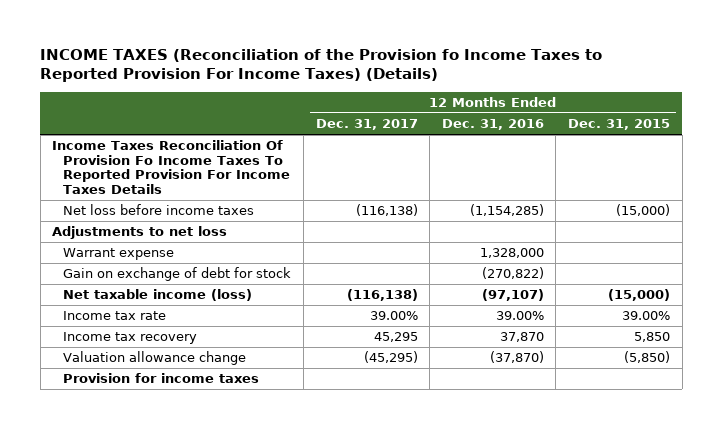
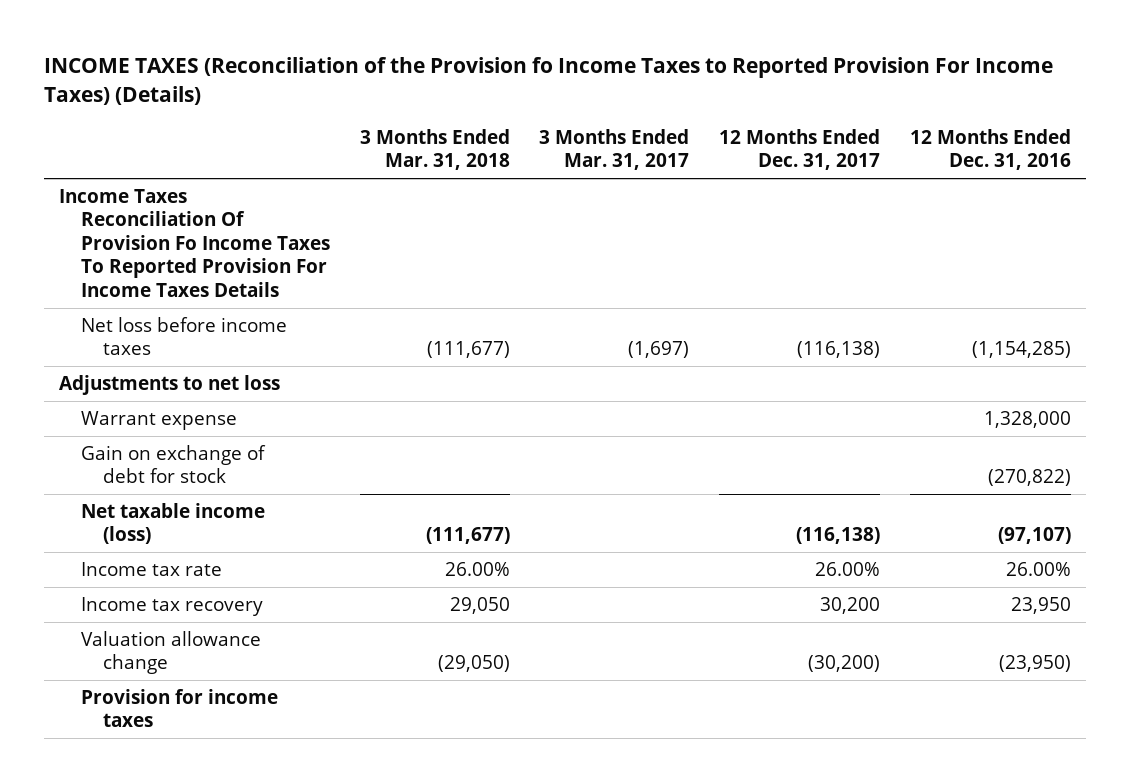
[568,119,671,131] Dec. 31, 2015 -> none
none -> [359,128,510,171] 3 Months Ended Mar. 31, 2018
none -> [539,128,690,171] 3 Months Ended Mar. 31, 2017
[369,311,418,321] 39.00% -> [815,561,881,576] 26.00%
[495,311,544,321] 39.00% -> [1005,561,1071,576] 26.00%
[373,332,418,343] 45,295 -> [820,596,881,614] 30,200
[499,332,544,343] 37,870 -> [1010,596,1071,614] 23,950
[363,351,418,364] (45,295) -> [808,655,881,673] (30,200)
[489,351,544,364] (37,870) -> [998,655,1071,673] (23,950)

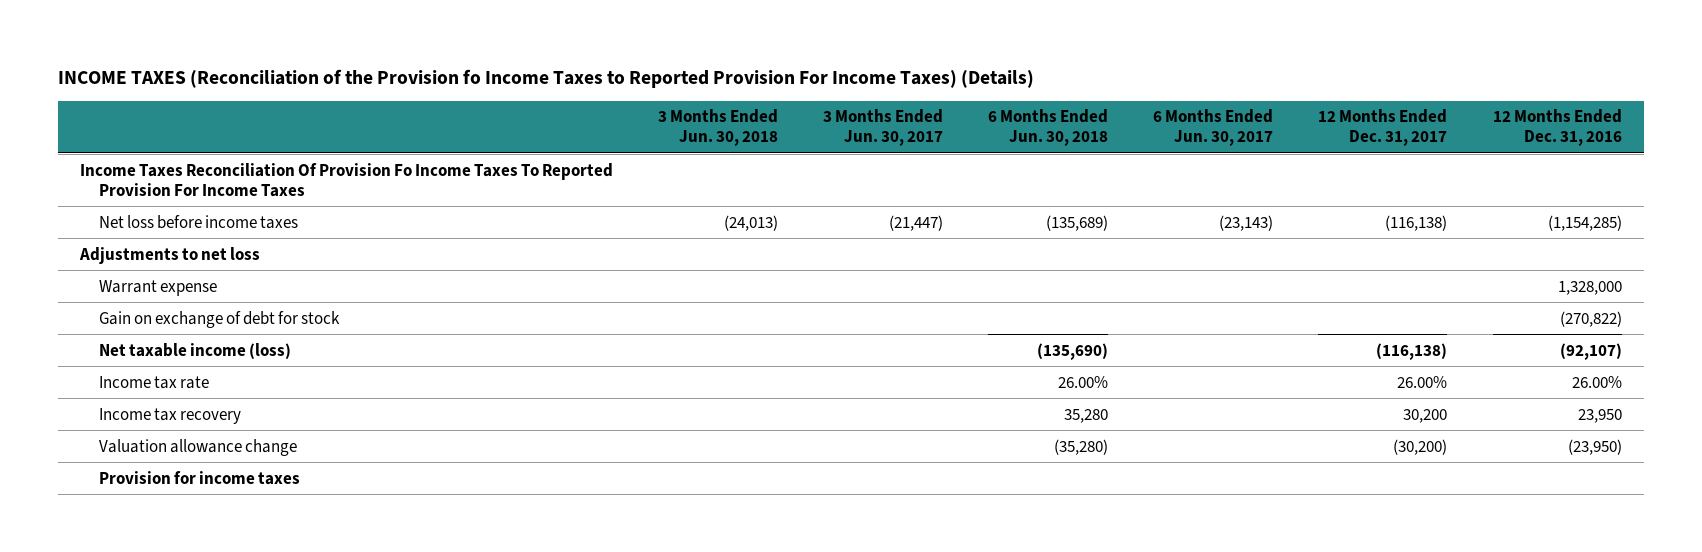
[359,128,510,171] 3 Months Ended Mar. 31, 2018 -> none
[539,128,690,171] 3 Months Ended Mar. 31, 2017 -> none
none -> [658,109,779,147] 3 Months Ended Jun. 30, 2018
none -> [823,109,944,147] 3 Months Ended Jun. 30, 2017
none -> [988,109,1109,147] 6 Months Ended Jun. 30, 2018
none -> [1153,109,1274,147] 6 Months Ended Jun. 30, 2017
[59,188,330,297] Income Taxes Reconciliation Of Provision Fo Income Taxes To Reported Provision For Income Taxes Details -> [80,162,614,197] Income Taxes Reconciliation Of Provision Fo Income Taxes To Reported Provision For Income Taxes
[997,527,1071,545] (97,107) -> [1559,342,1622,360] (92,107)

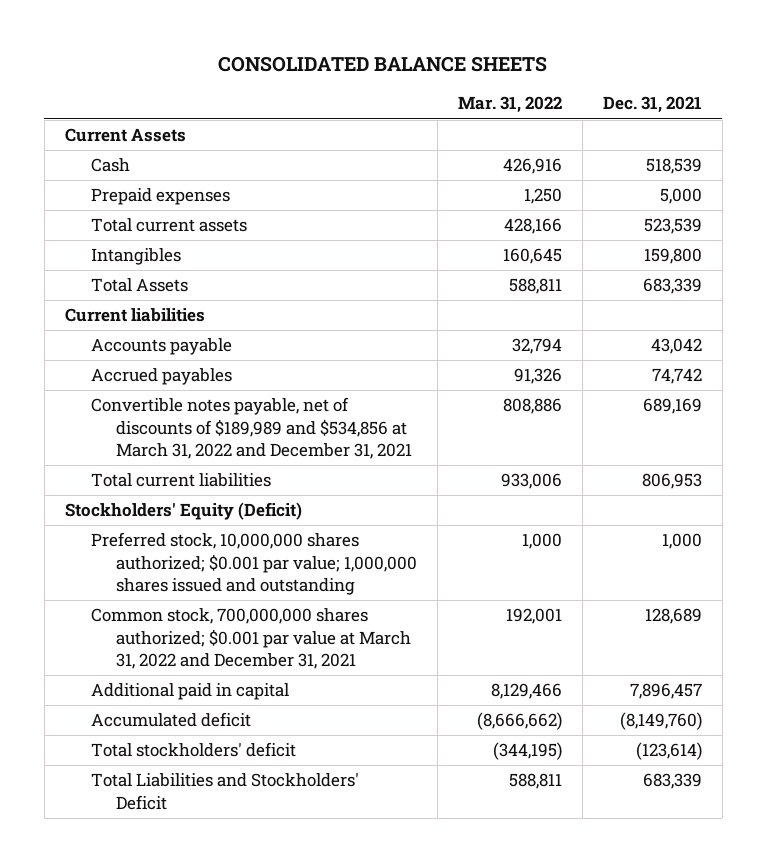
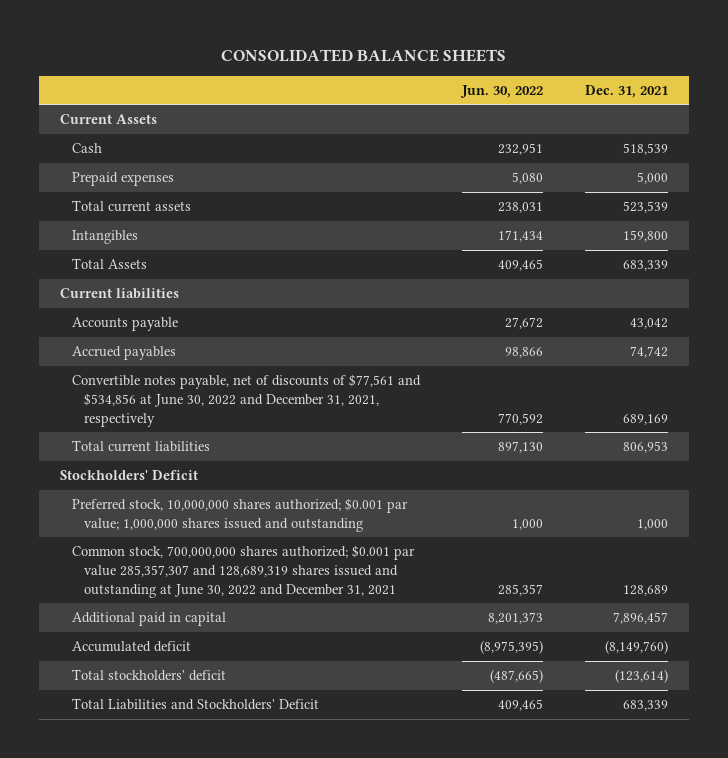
[458,96,563,114] Mar. 31, 2022 -> none
none -> [460,85,544,99] Jun. 30, 2022
[90,397,413,459] Convertible notes payable, net of discounts of $189,989 and $534,856 at March 31, 2022 and December 31, 2021 -> [71,374,421,427] Convertible notes payable, net of discounts of $77,561 and $534,856 at June 30, 2022 and December 31, 2021, respectively
[64,502,302,521] Stockholders' Equity (Deficit) -> [59,470,198,481] Stockholders' Deficit
[90,608,412,669] Common stock, 700,000,000 shares authorized; $0.001 par value at March 31, 2022 and December 31, 2021 -> [71,545,415,598] Common stock, 700,000,000 shares authorized; $0.001 par value 285,357,307 and 128,689,319 shares issued and outstanding at June 30, 2022 and December 31, 2021

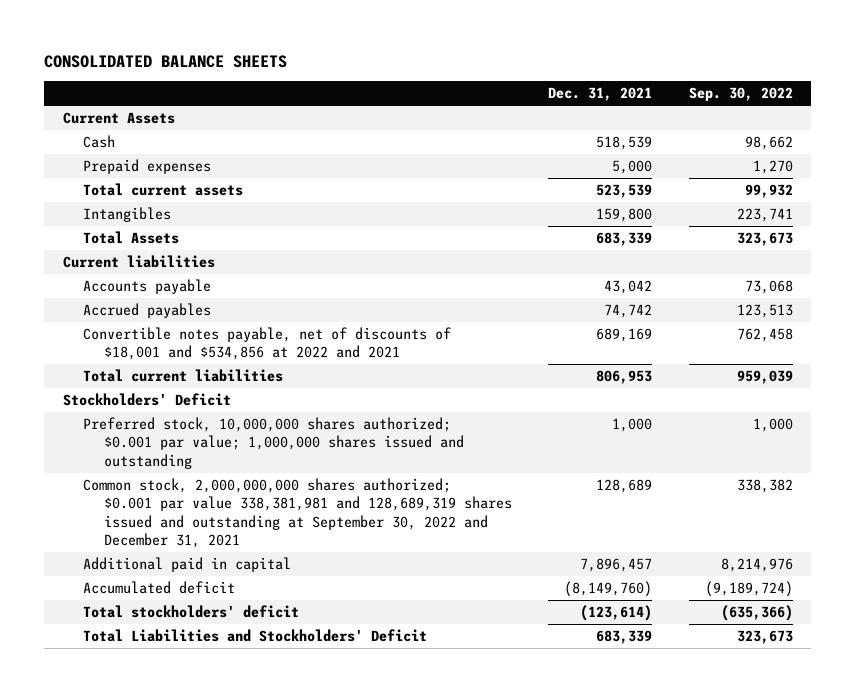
[460,85,544,99] Jun. 30, 2022 -> none
none -> [688,87,793,102] Sep. 30, 2022
[71,374,421,427] Convertible notes payable, net of discounts of $77,561 and $534,856 at June 30, 2022 and December 31, 2021, respectively -> [83,327,452,361] Convertible notes payable, net of discounts of $18,001 and $534,856 at 2022 and 2021
[71,545,415,598] Common stock, 700,000,000 shares authorized; $0.001 par value 285,357,307 and 128,689,319 shares issued and outstanding at June 30, 2022 and December 31, 2021 -> [83,478,512,549] Common stock, 2,000,000,000 shares authorized; $0.001 par value 338,381,981 and 128,689,319 shares issued and outstanding at September 30, 2022 and December 31, 2021

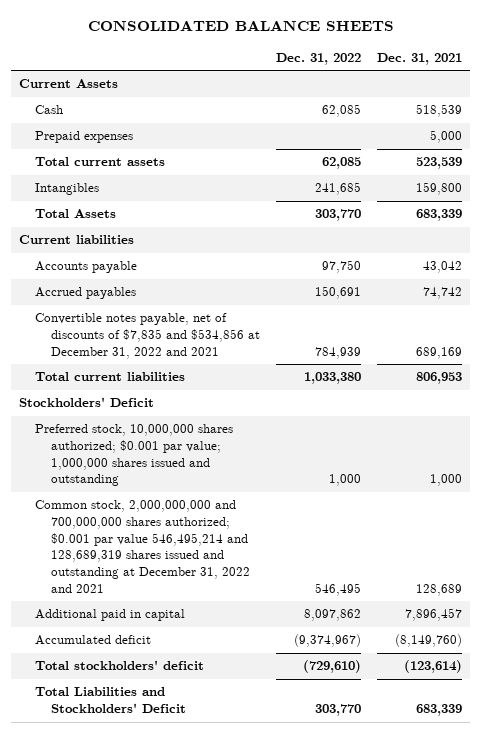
[688,87,793,102] Sep. 30, 2022 -> none
none -> [275,52,361,65] Dec. 31, 2022
[83,327,452,361] Convertible notes payable, net of discounts of $18,001 and $534,856 at 2022 and 2021 -> [34,313,260,359] Convertible notes payable, net of discounts of $7,835 and $534,856 at December 31, 2022 and 2021
[83,478,512,549] Common stock, 2,000,000,000 shares authorized; $0.001 par value 338,381,981 and 128,689,319 shares issued and outstanding at September 30, 2022 and December 31, 2021 -> [34,500,250,593] Common stock, 2,000,000,000 and 700,000,000 shares authorized; $0.001 par value 546,495,214 and 128,689,319 shares issued and outstanding at December 31, 2022 and 2021

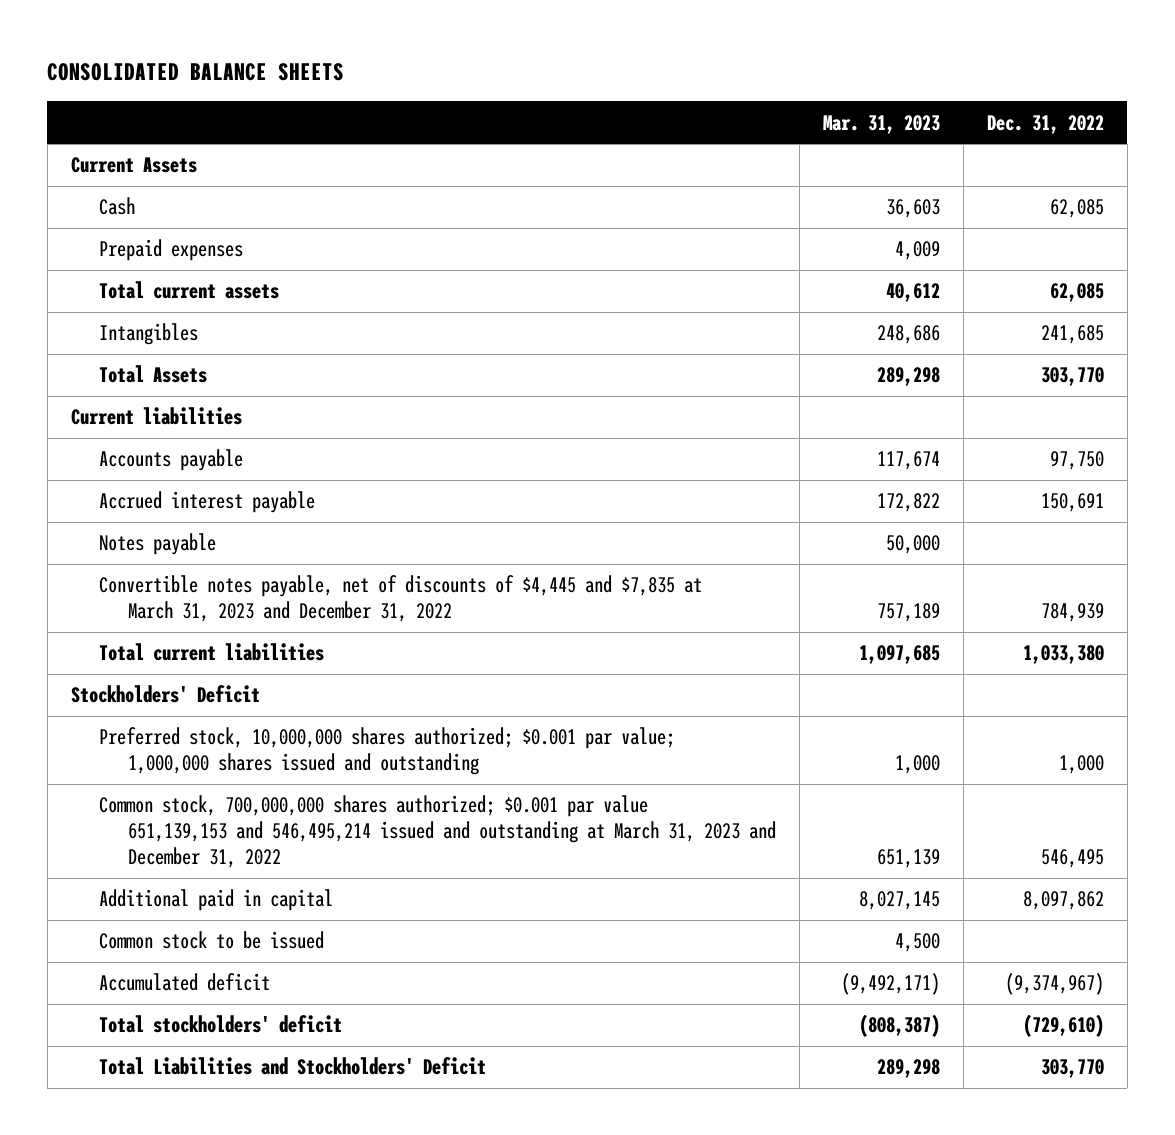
[377,52,463,65] Dec. 31, 2021 -> none
none -> [822,114,940,134] Mar. 31, 2023
[34,287,136,300] Accrued payables -> [99,491,316,514] Accrued interest payable
none -> [99,533,217,556] Notes payable
[34,313,260,359] Convertible notes payable, net of discounts of $7,835 and $534,856 at December 31, 2022 and 2021 -> [99,575,703,623] Convertible notes payable, net of discounts of $4,445 and $7,835 at March 31, 2023 and December 31, 2022
[34,500,250,593] Common stock, 2,000,000,000 and 700,000,000 shares authorized; $0.001 par value 546,495,214 and 128,689,319 shares issued and outstanding at December 31, 2022 and 2021 -> [99,795,776,868] Common stock, 700,000,000 shares authorized; $0.001 par value 651,139,153 and 546,495,214 issued and outstanding at March 31, 2023 and December 31, 2022
none -> [99,931,325,950] Common stock to be issued

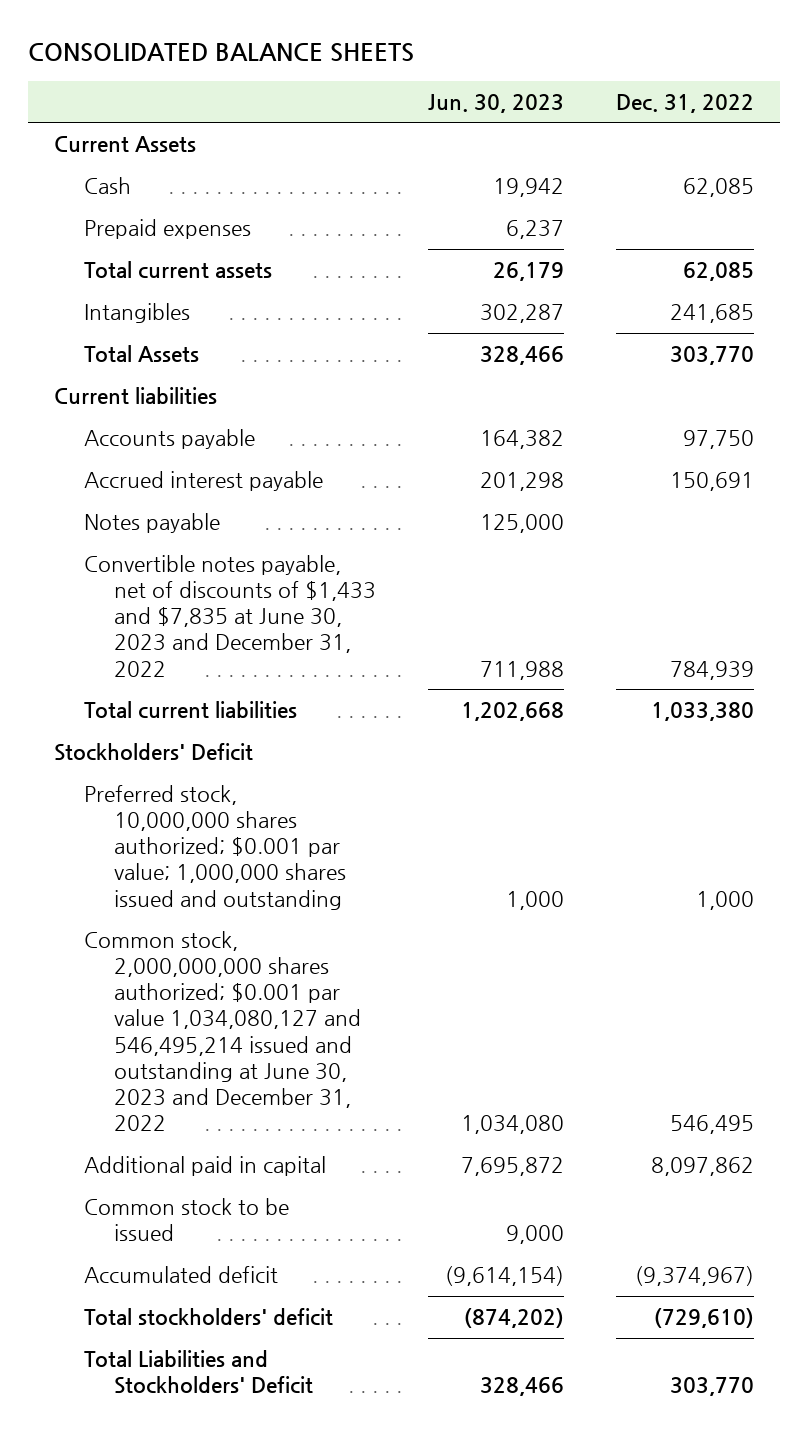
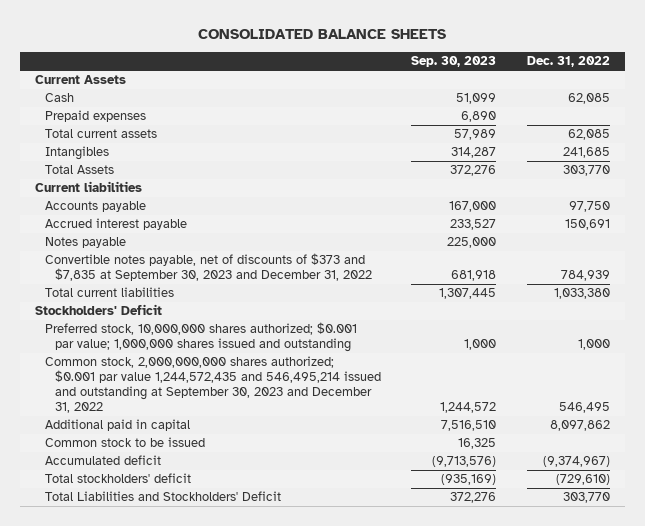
[428,93,565,113] Jun. 30, 2023 -> none
none -> [411,56,497,68] Sep. 30, 2023
[84,555,377,677] Convertible notes payable, net of discounts of $1,433 and $7,835 at June 30, 2023 and December 31, 2022 -> [45,253,373,282] Convertible notes payable, net of discounts of $373 and $7,835 at September 30, 2023 and December 31, 2022
[84,931,362,1132] Common stock, 2,000,000,000 shares authorized; $0.001 par value 1,034,080,127 and 546,495,214 issued and outstanding at June 30, 2023 and December 31, 2022 -> [45,356,382,413] Common stock, 2,000,000,000 shares authorized; $0.001 par value 1,244,572,435 and 546,495,214 issued and outstanding at September 30, 2023 and December 31, 2022

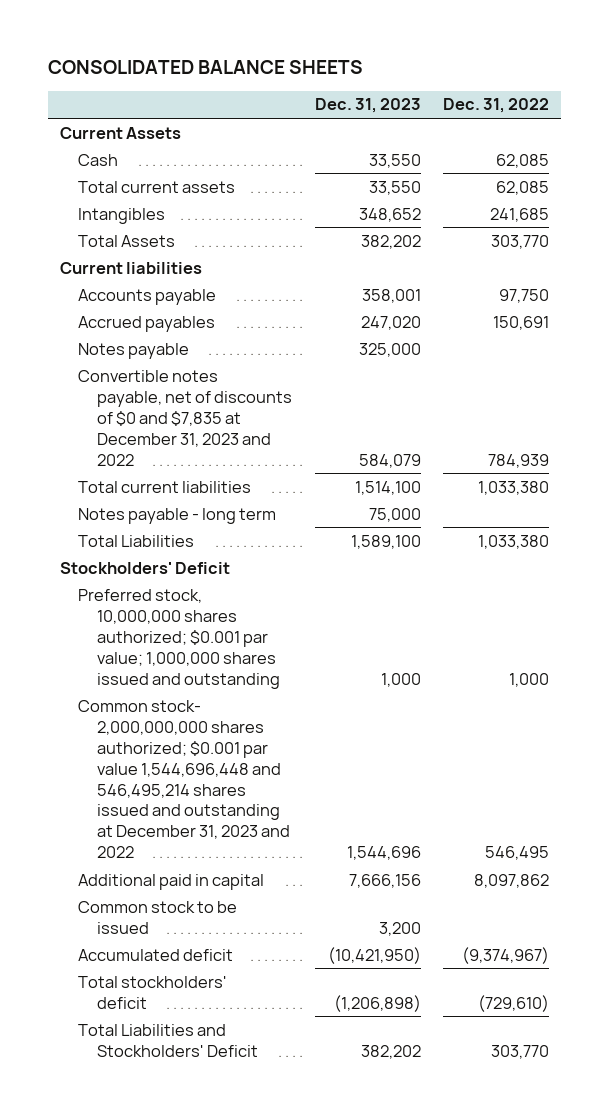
[411,56,497,68] Sep. 30, 2023 -> none
none -> [314,98,421,114] Dec. 31, 2023
[45,110,147,123] Prepaid expenses -> none
[45,218,188,231] Accrued interest payable -> [78,315,216,332] Accrued payables
[45,253,373,282] Convertible notes payable, net of discounts of $373 and $7,835 at September 30, 2023 and December 31, 2022 -> [78,369,293,466] Convertible notes payable, net of discounts of $0 and $7,835 at December 31, 2023 and 2022
none -> [78,507,277,524] Notes payable - long term
none -> [78,534,195,547] Total Liabilities
[45,356,382,413] Common stock, 2,000,000,000 shares authorized; $0.001 par value 1,244,572,435 and 546,495,214 issued and outstanding at September 30, 2023 and December 31, 2022 -> [78,699,291,859] Common stock- 2,000,000,000 shares authorized; $0.001 par value 1,544,696,448 and 546,495,214 shares issued and outstanding at December 31, 2023 and 2022

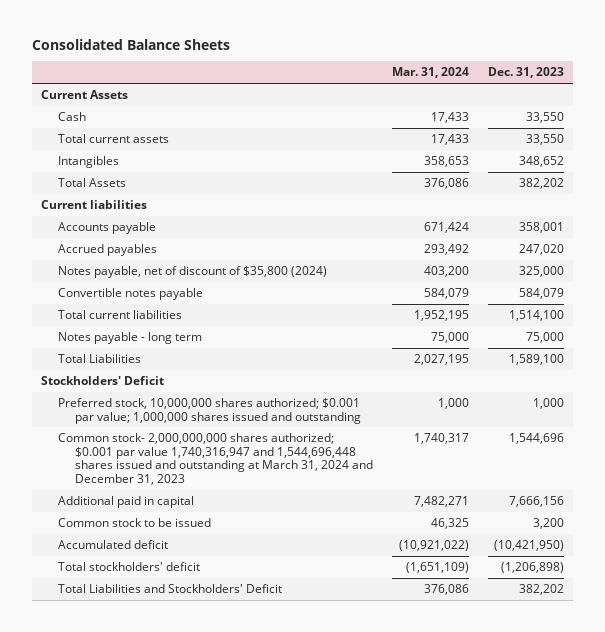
[48,60,364,75] CONSOLIDATED BALANCE SHEETS -> [31,38,230,50] Consolidated Balance Sheets
[443,98,550,114] Dec. 31, 2022 -> none
none -> [392,67,470,79] Mar. 31, 2024
[78,342,190,359] Notes payable -> [58,265,328,278] Notes payable, net of discount of $35,800 (2024)
[78,369,293,466] Convertible notes payable, net of discounts of $0 and $7,835 at December 31, 2023 and 2022 -> [58,287,204,300] Convertible notes payable
[78,699,291,859] Common stock- 2,000,000,000 shares authorized; $0.001 par value 1,544,696,448 and 546,495,214 shares issued and outstanding at December 31, 2023 and 2022 -> [58,432,374,486] Common stock- 2,000,000,000 shares authorized; $0.001 par value 1,740,316,947 and 1,544,696,448 shares issued and outstanding at March 31, 2024 and December 31, 2023

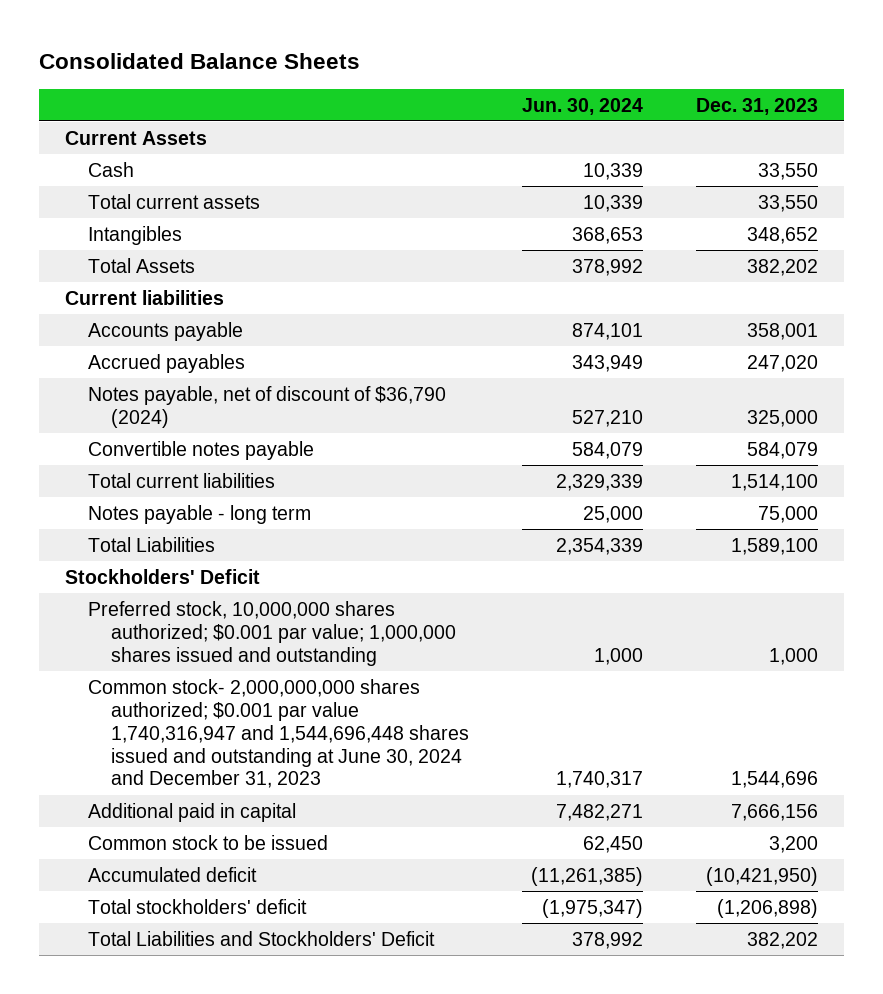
[392,67,470,79] Mar. 31, 2024 -> none
none -> [521,97,643,115] Jun. 30, 2024
[58,265,328,278] Notes payable, net of discount of $35,800 (2024) -> [88,385,447,428] Notes payable, net of discount of $36,790 (2024)
[58,432,374,486] Common stock- 2,000,000,000 shares authorized; $0.001 par value 1,740,316,947 and 1,544,696,448 shares issued and outstanding at March 31, 2024 and December 31, 2023 -> [88,678,469,789] Common stock- 2,000,000,000 shares authorized; $0.001 par value 1,740,316,947 and 1,544,696,448 shares issued and outstanding at June 30, 2024 and December 31, 2023

